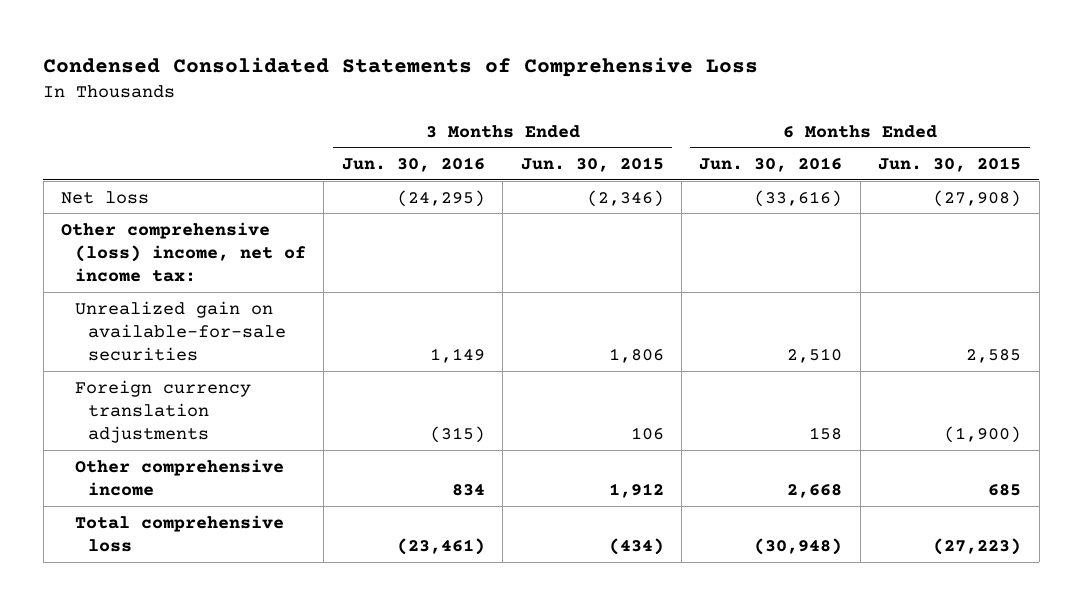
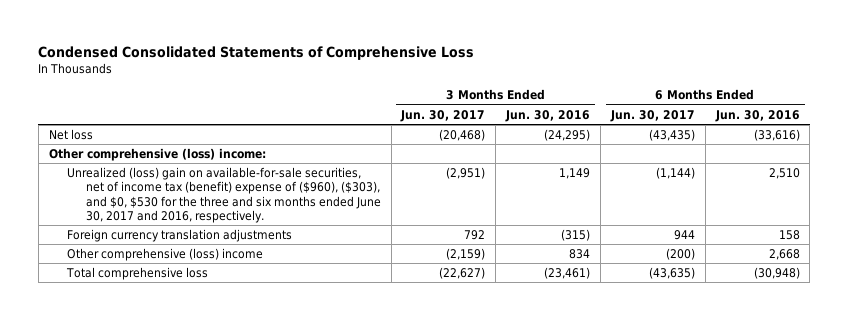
[520,156,664,172] Jun. 30, 2015 -> none
[878,156,1022,172] Jun. 30, 2015 -> none
none -> [400,109,486,122] Jun. 30, 2017
none -> [609,109,695,122] Jun. 30, 2017
[61,221,306,283] Other comprehensive (loss) income, net of income tax: -> [48,148,266,162] Other comprehensive (loss) income:
[74,300,287,362] Unrealized gain on available-for-sale securities -> [67,167,381,223] Unrealized (loss) gain on available-for-sale securities, net of income tax (benefit) expense of ($960), ($303), and $0, $530 for the three and six months ended June 30, 2017 and 2016, respectively.
[74,458,284,496] Other comprehensive income -> [67,248,264,262] Other comprehensive (loss) income

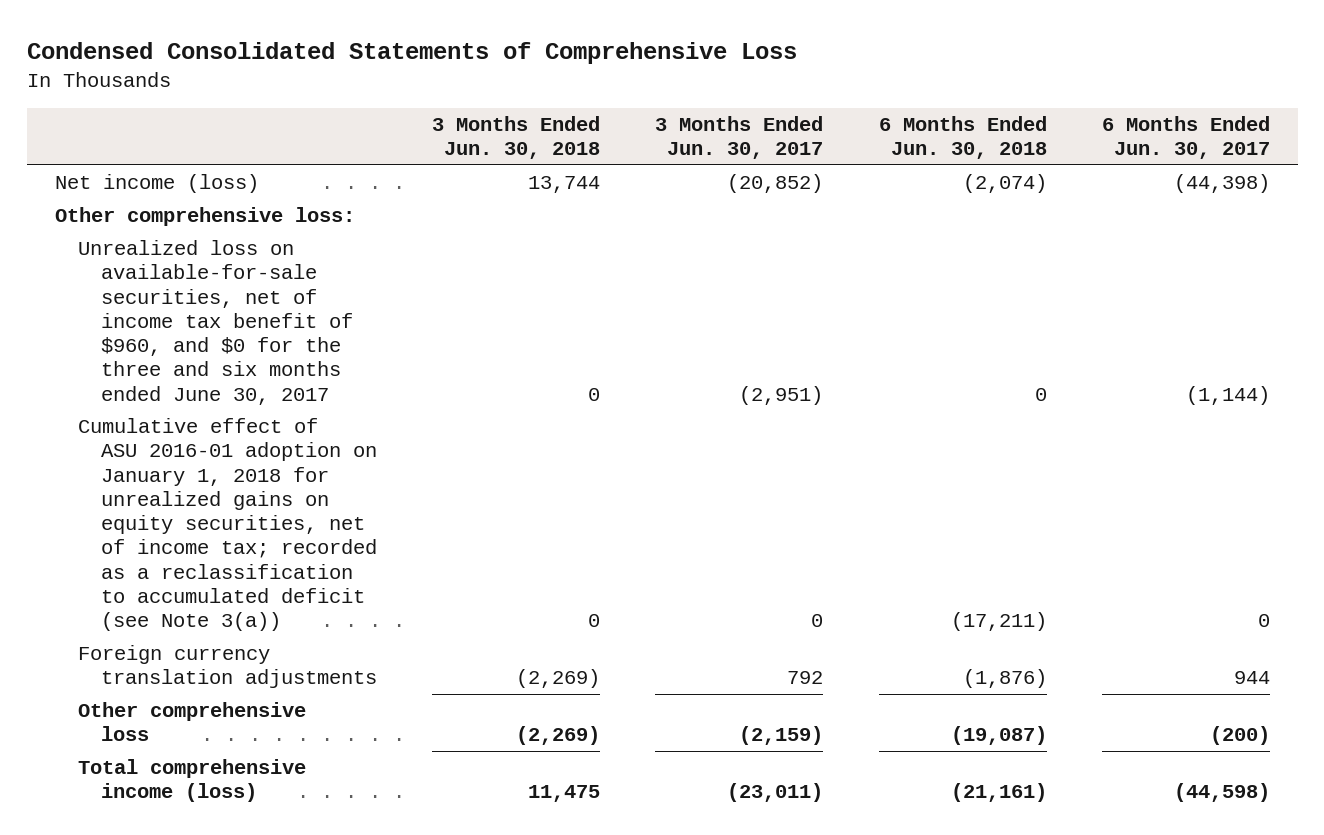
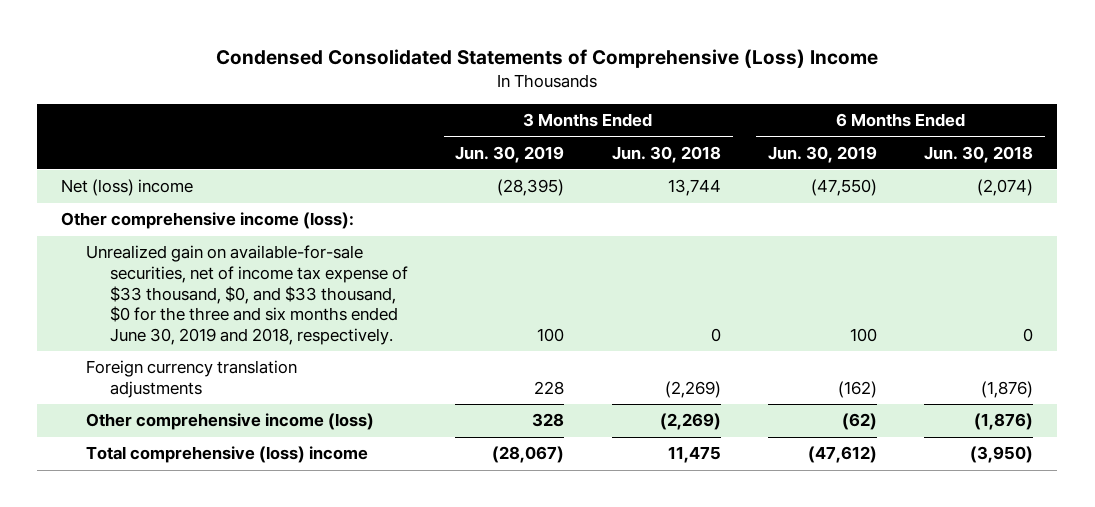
[26,42,797,65] Condensed Consolidated Statements of Comprehensive Loss -> [216,48,879,68] Condensed Consolidated Statements of Comprehensive (Loss) Income
[655,116,824,160] 3 Months Ended Jun. 30, 2017 -> none
[1101,116,1270,160] 6 Months Ended Jun. 30, 2017 -> none
none -> [455,145,565,163] Jun. 30, 2019
none -> [768,145,878,163] Jun. 30, 2019
[77,418,377,632] Cumulative effect of ASU 2016-01 adoption on January 1, 2018 for unrealized gains on equity securities, net of income tax; recorded as a reclassification to accumulated deficit (see Note 3(a)) -> none
[54,174,259,194] Net income (loss) -> [61,179,194,197] Net (loss) income
[54,207,355,227] Other comprehensive loss: -> [61,212,355,230] Other comprehensive income (loss):
[77,240,353,405] Unrealized loss on available-for-sale securities, net of income tax benefit of $960, and $0 for the three and six months ended June 30, 2017 -> [85,245,409,345] Unrealized gain on available-for-sale securities, net of income tax expense of $33 thousand, $0, and $33 thousand, $0 for the three and six months ended June 30, 2019 and 2018, respectively.
[77,702,306,742] Other comprehensive loss -> [85,413,374,431] Other comprehensive income (loss)
[950,726,1047,746] (19,087) -> [974,413,1034,431] (1,876)
[77,759,306,803] Total comprehensive income (loss) -> [85,446,368,464] Total comprehensive (loss) income
[950,783,1047,803] (21,161) -> [970,446,1034,464] (3,950)

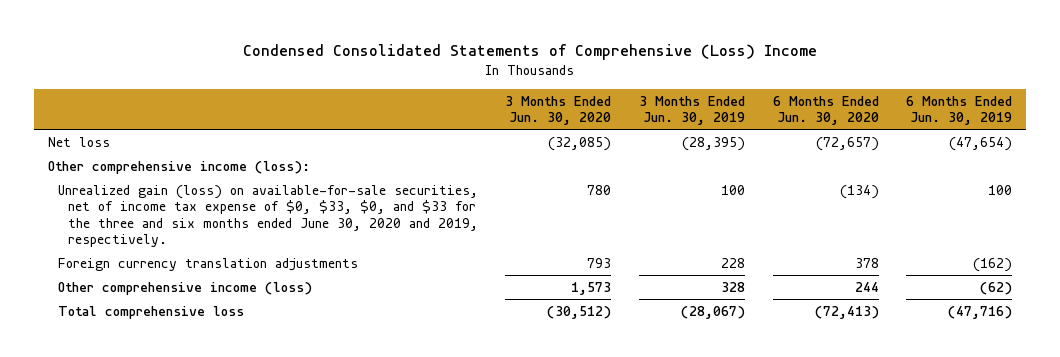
[611,145,721,163] Jun. 30, 2018 -> none
[924,145,1034,163] Jun. 30, 2018 -> none
none -> [505,95,612,125] 3 Months Ended Jun. 30, 2020
none -> [772,95,879,125] 6 Months Ended Jun. 30, 2020
[61,179,194,197] Net (loss) income -> [47,137,110,148] Net loss
[811,179,878,197] (47,550) -> [949,137,1013,152] (47,654)
[85,245,409,345] Unrealized gain on available-for-sale securities, net of income tax expense of $33 thousand, $0, and $33 thousand, $0 for the three and six months ended June 30, 2019 and 2018, respectively. -> [57,185,478,247] Unrealized gain (loss) on available-for-sale securities, net of income tax expense of $0, $33, $0, and $33 for the three and six months ended June 30, 2020 and 2019, respectively.
[85,446,368,464] Total comprehensive (loss) income -> [57,306,244,320] Total comprehensive loss
[808,446,878,464] (47,612) -> [948,306,1013,320] (47,716)

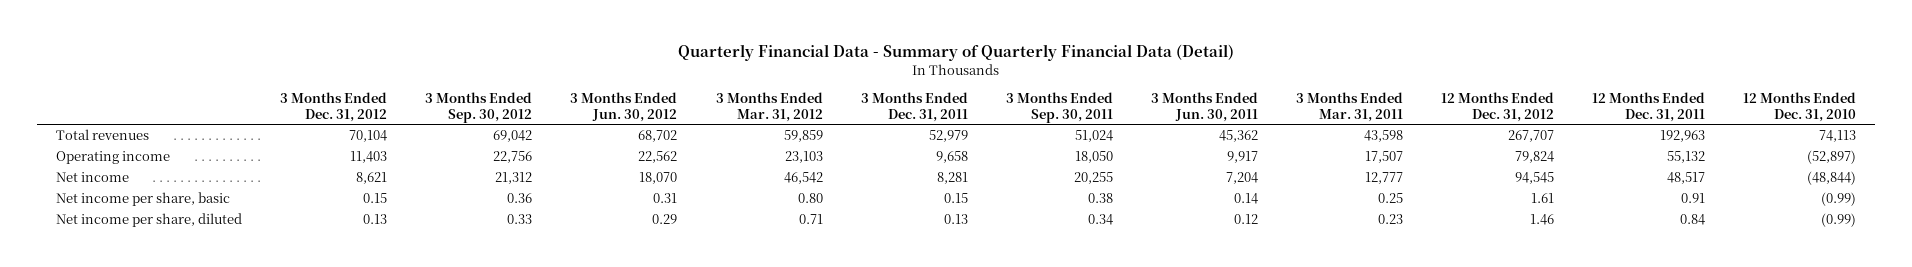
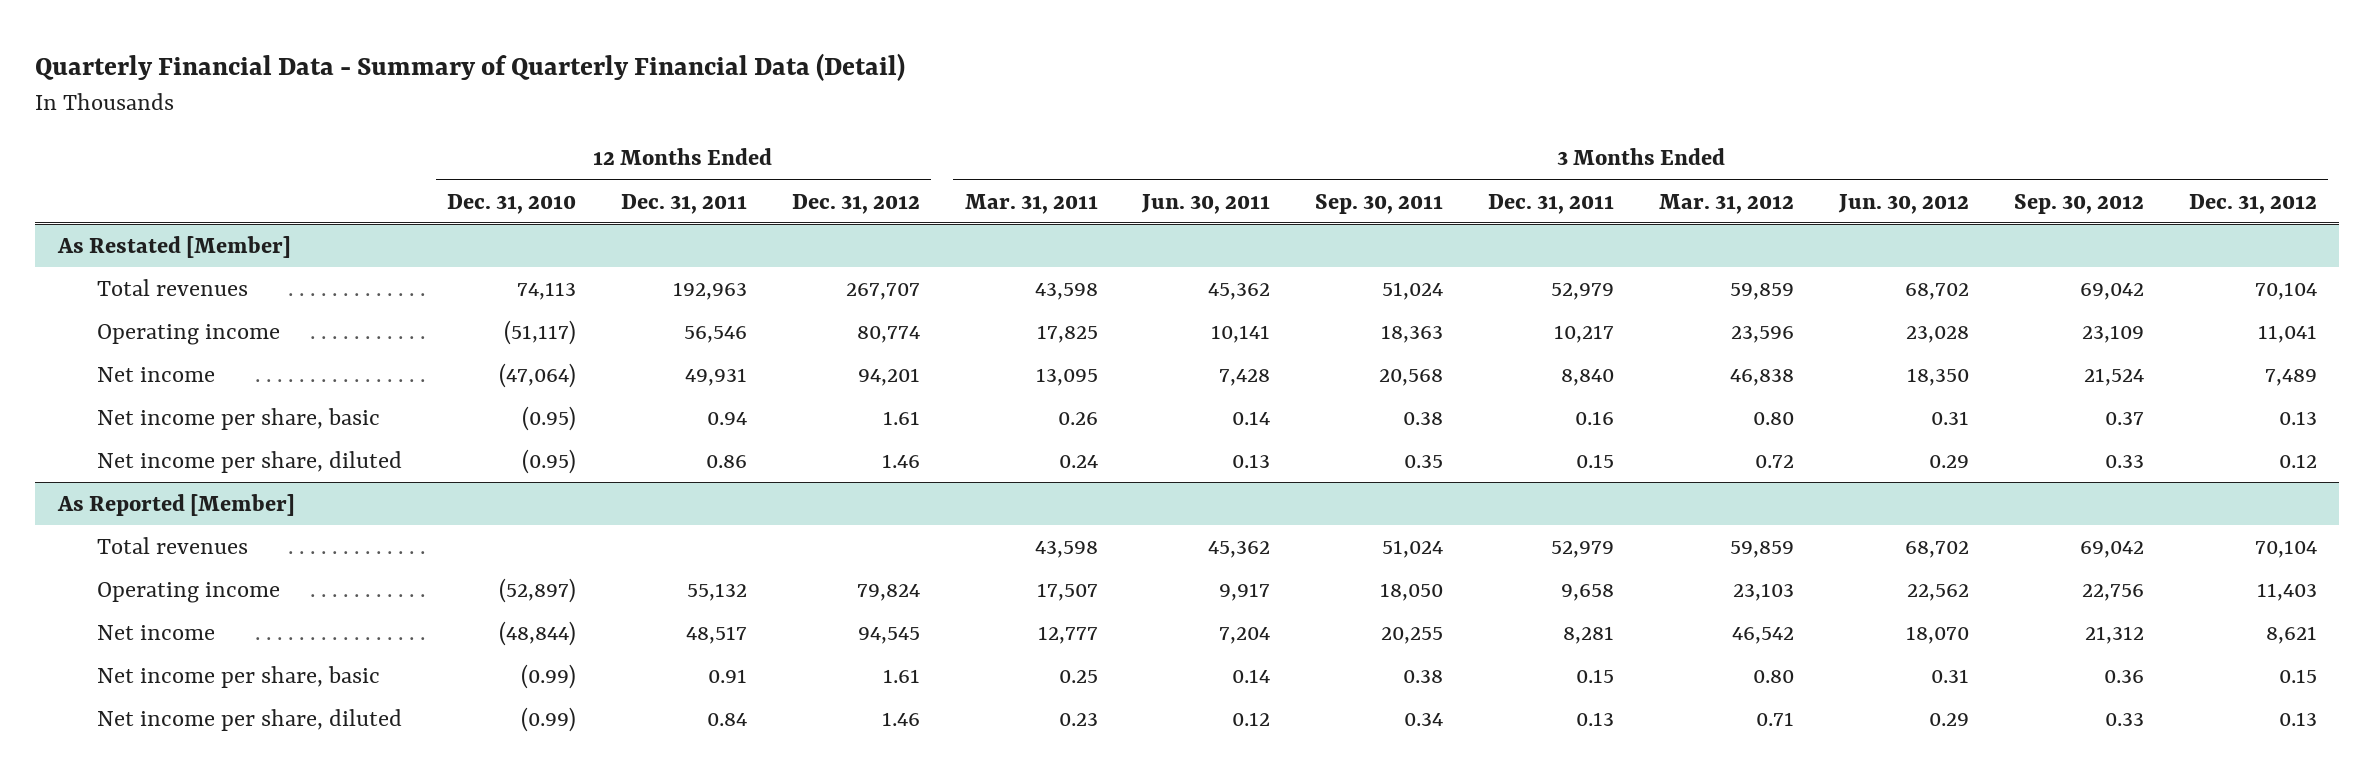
none -> [56,236,291,259] As Restated [Member]
none -> [97,324,281,346] Operating income
none -> [97,367,216,383] Net income
none -> [97,408,381,431] Net income per share, basic
none -> [97,451,403,474] Net income per share, diluted
none -> [56,494,295,517] As Reported [Member]
none -> [97,537,249,555] Total revenues

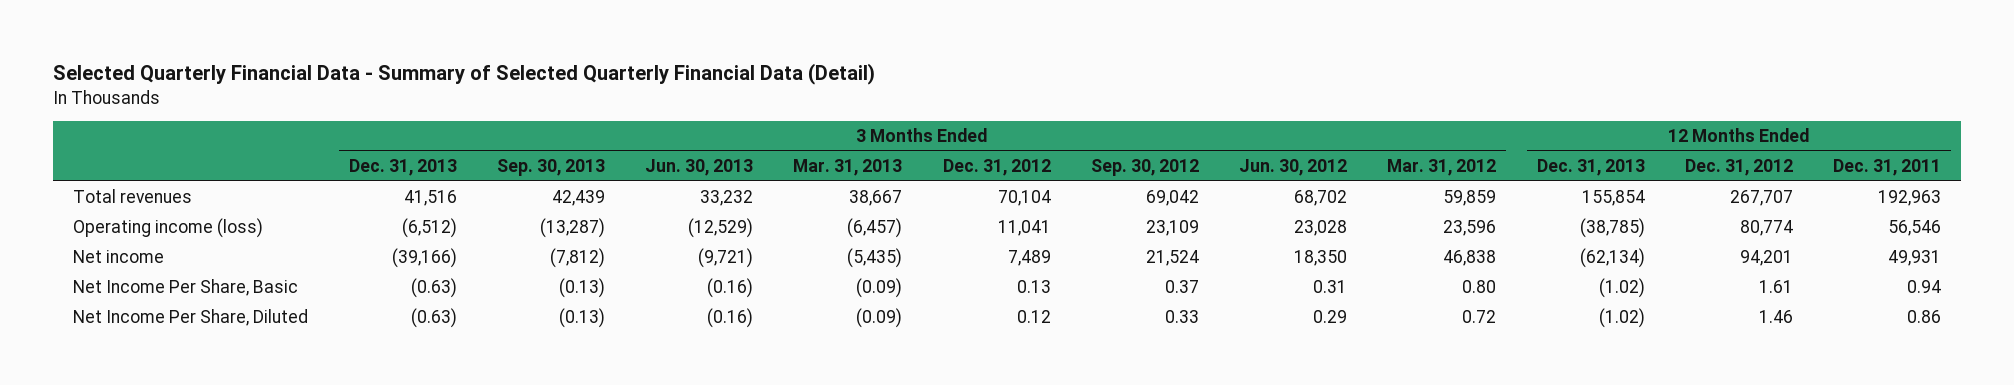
[35,53,906,82] Quarterly Financial Data - Summary of Quarterly Financial Data (Detail) -> [53,63,876,86] Selected Quarterly Financial Data - Summary of Selected Quarterly Financial Data (Detail)
[447,193,577,214] Dec. 31, 2010 -> none
[964,193,1098,214] Mar. 31, 2011 -> none
[1141,193,1271,214] Jun. 30, 2011 -> none
[1315,193,1444,214] Sep. 30, 2011 -> none
[1488,193,1615,214] Dec. 31, 2011 -> none
none -> [348,158,457,176] Dec. 31, 2013
none -> [496,158,605,176] Sep. 30, 2013
none -> [645,158,754,176] Jun. 30, 2013
none -> [793,158,903,176] Mar. 31, 2013
none -> [1536,158,1645,176] Dec. 31, 2013
[56,236,291,259] As Restated [Member] -> none
[97,324,281,346] Operating income -> [73,218,264,239] Operating income (loss)
[56,494,295,517] As Reported [Member] -> none
[97,537,249,555] Total revenues -> none
[97,582,281,604] Operating income -> none
[97,625,216,641] Net income -> none
[97,666,381,689] Net income per share, basic -> none
[97,709,403,732] Net income per share, diluted -> none
[97,408,381,431] Net income per share, basic -> [73,279,299,297] Net Income Per Share, Basic
[97,451,403,474] Net income per share, diluted -> [73,309,309,327] Net Income Per Share, Diluted

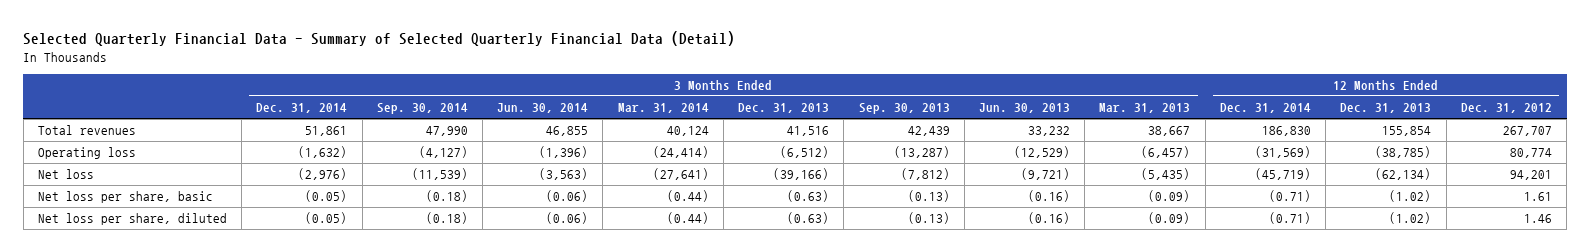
[942,158,1051,176] Dec. 31, 2012 -> none
[1090,158,1199,176] Sep. 30, 2012 -> none
[1239,158,1348,176] Jun. 30, 2012 -> none
[1387,158,1497,176] Mar. 31, 2012 -> none
[1833,158,1942,176] Dec. 31, 2011 -> none
none -> [256,103,348,114] Dec. 31, 2014
none -> [376,103,468,115] Sep. 30, 2014
none -> [497,103,589,114] Jun. 30, 2014
none -> [617,103,709,114] Mar. 31, 2014
none -> [1219,103,1311,114] Dec. 31, 2014
[73,218,264,239] Operating income (loss) -> [37,147,136,160] Operating loss
[73,250,165,264] Net income -> [37,169,94,180] Net loss
[73,279,299,297] Net Income Per Share, Basic -> [37,191,213,204] Net loss per share, basic
[73,309,309,327] Net Income Per Share, Diluted -> [37,213,227,226] Net loss per share, diluted

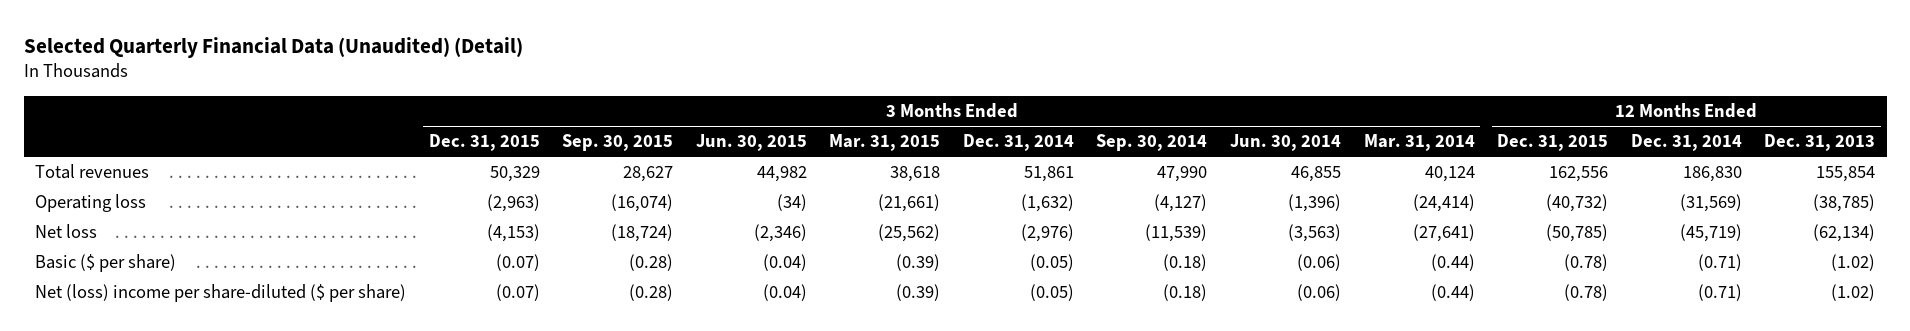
[23,31,736,47] Selected Quarterly Financial Data - Summary of Selected Quarterly Financial Data (Detail) -> [23,36,523,58] Selected Quarterly Financial Data (Unaudited) (Detail)
[738,103,830,114] Dec. 31, 2013 -> none
[858,103,950,115] Sep. 30, 2013 -> none
[979,103,1071,114] Jun. 30, 2013 -> none
[1099,103,1191,114] Mar. 31, 2013 -> none
[1460,103,1552,114] Dec. 31, 2012 -> none
none -> [428,134,540,152] Dec. 31, 2015
none -> [562,134,674,152] Sep. 30, 2015
none -> [695,134,807,152] Jun. 30, 2015
none -> [829,134,941,152] Mar. 31, 2015
none -> [1497,134,1609,152] Dec. 31, 2015
[37,191,213,204] Net loss per share, basic -> [35,254,177,273] Basic ($ per share)
[37,213,227,226] Net loss per share, diluted -> [35,284,407,303] Net (loss) income per share-diluted ($ per share)

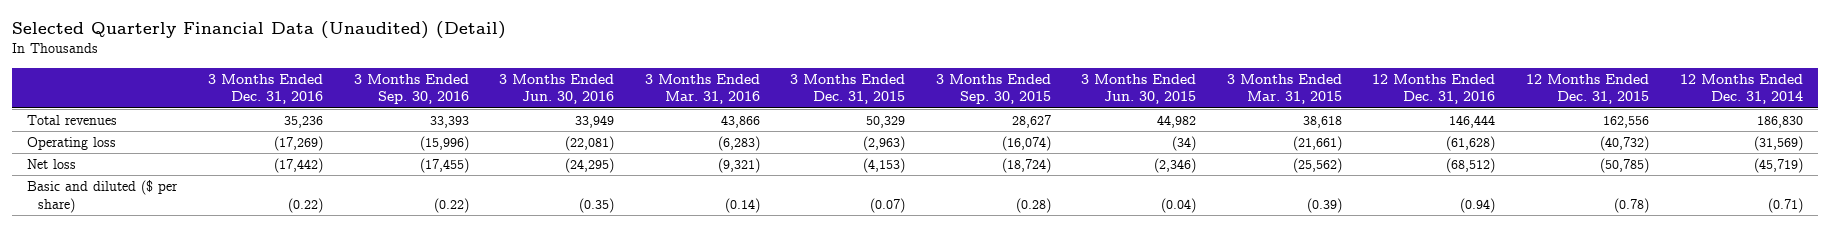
[962,134,1074,152] Dec. 31, 2014 -> none
[1096,134,1208,152] Sep. 30, 2014 -> none
[1230,134,1342,152] Jun. 30, 2014 -> none
[1363,134,1475,152] Mar. 31, 2014 -> none
[1764,134,1876,152] Dec. 31, 2013 -> none
none -> [208,73,324,105] 3 Months Ended Dec. 31, 2016
none -> [353,73,469,105] 3 Months Ended Sep. 30, 2016
none -> [499,73,615,105] 3 Months Ended Jun. 30, 2016
none -> [644,73,760,105] 3 Months Ended Mar. 31, 2016
none -> [1372,73,1496,105] 12 Months Ended Dec. 31, 2016
[35,284,407,303] Net (loss) income per share-diluted ($ per share) -> none
[35,254,177,273] Basic ($ per share) -> [27,180,179,213] Basic and diluted ($ per share)

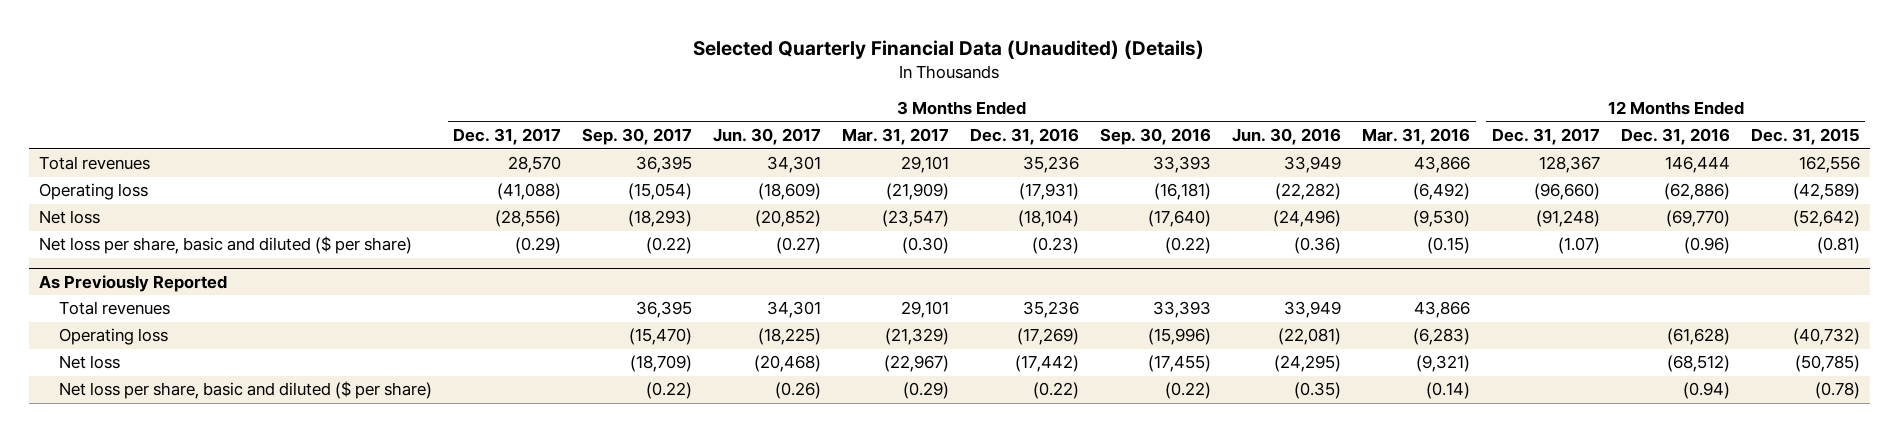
[12,21,507,40] Selected Quarterly Financial Data (Unaudited) (Detail) -> [693,39,1205,59] Selected Quarterly Financial Data (Unaudited) (Details)
[790,73,906,105] 3 Months Ended Dec. 31, 2015 -> none
[935,73,1051,105] 3 Months Ended Sep. 30, 2015 -> none
[1081,73,1197,105] 3 Months Ended Jun. 30, 2015 -> none
[1226,73,1342,105] 3 Months Ended Mar. 31, 2015 -> none
[1679,73,1803,105] 12 Months Ended Dec. 31, 2014 -> none
none -> [453,128,562,146] Dec. 31, 2017
none -> [582,128,693,146] Sep. 30, 2017
none -> [713,128,822,146] Jun. 30, 2017
none -> [842,128,950,146] Mar. 31, 2017
none -> [1491,128,1600,146] Dec. 31, 2017
none -> [39,183,149,201] Operating loss
none -> [39,210,101,225] Net loss
none -> [39,236,413,255] Net loss per share, basic and diluted ($ per share)
none -> [39,274,228,292] As Previously Reported
none -> [59,301,171,316] Total revenues
[27,180,179,213] Basic and diluted ($ per share) -> [59,381,433,400] Net loss per share, basic and diluted ($ per share)

